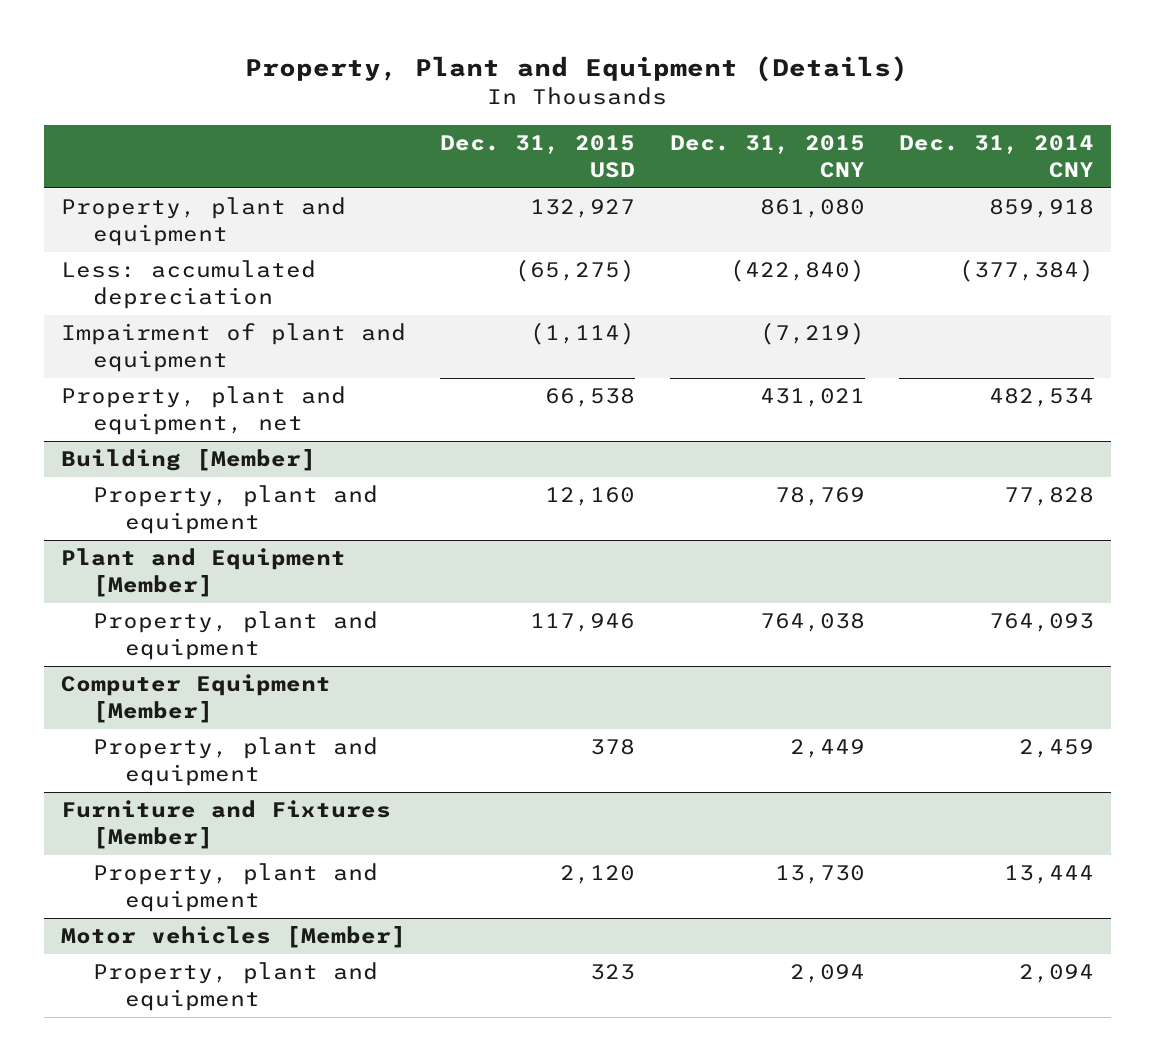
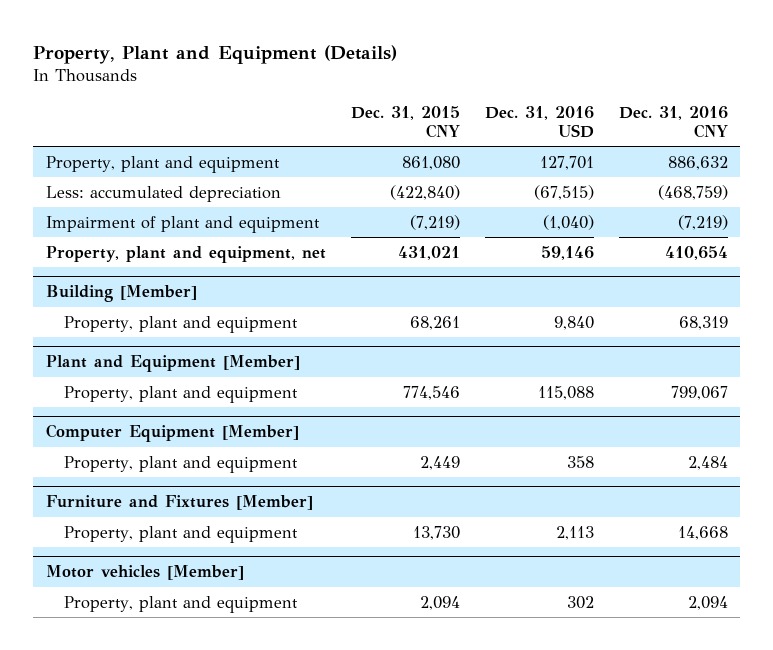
[440,135,636,179] Dec. 31, 2015 USD -> none
[898,135,1094,179] Dec. 31, 2014 CNY -> none
none -> [484,105,594,139] Dec. 31, 2016 USD
none -> [618,105,728,139] Dec. 31, 2016 CNY
[774,487,865,507] 78,769 -> [409,315,460,330] 68,261
[759,613,865,633] 764,038 -> [402,385,460,400] 774,546

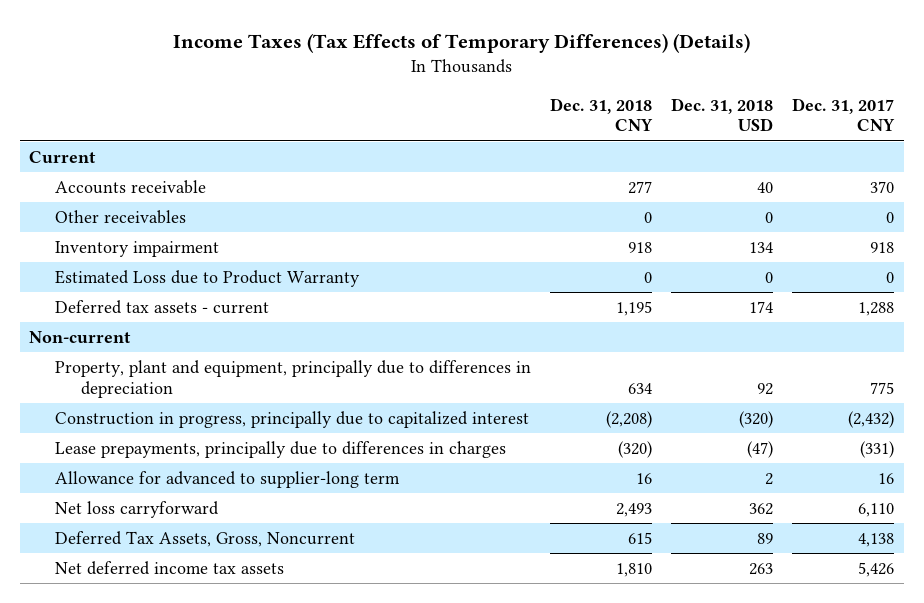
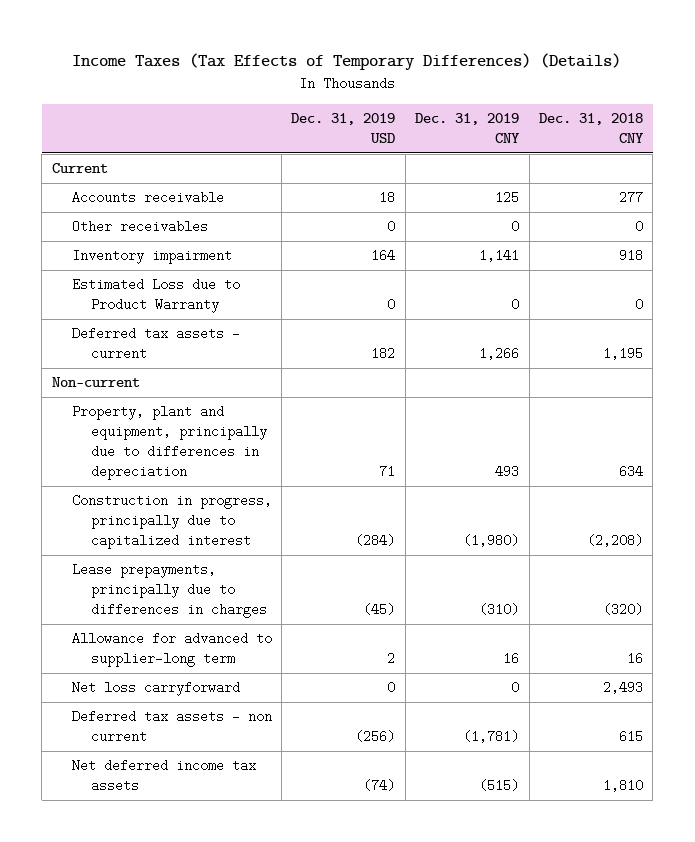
[671,97,774,132] Dec. 31, 2018 USD -> none
[792,97,896,132] Dec. 31, 2017 CNY -> none
none -> [291,112,396,143] Dec. 31, 2019 USD
none -> [415,112,521,143] Dec. 31, 2019 CNY
[55,531,356,548] Deferred Tax Assets, Gross, Noncurrent -> [71,710,272,744] Deferred tax assets - non current

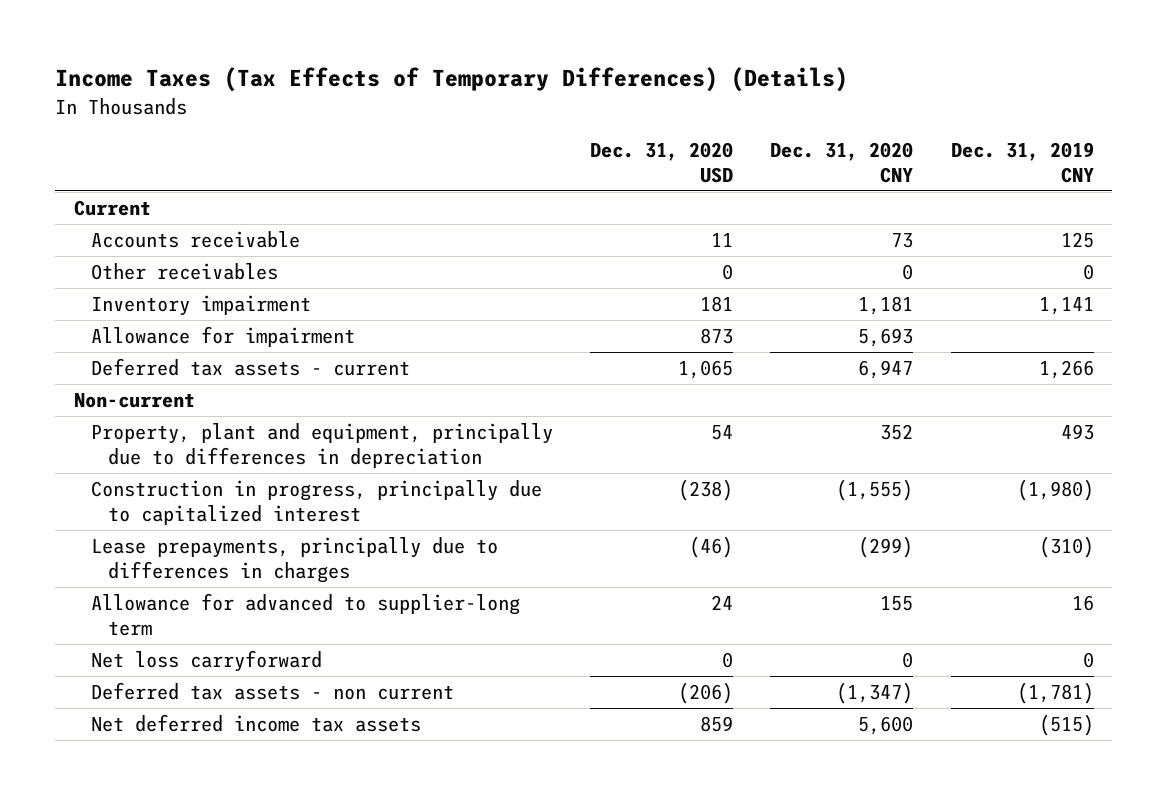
[291,112,396,143] Dec. 31, 2019 USD -> none
[539,112,645,143] Dec. 31, 2018 CNY -> none
none -> [590,141,734,183] Dec. 31, 2020 USD
none -> [770,141,914,183] Dec. 31, 2020 CNY
[71,278,240,314] Estimated Loss due to Product Warranty -> none
none -> [90,326,355,348] Allowance for impairment

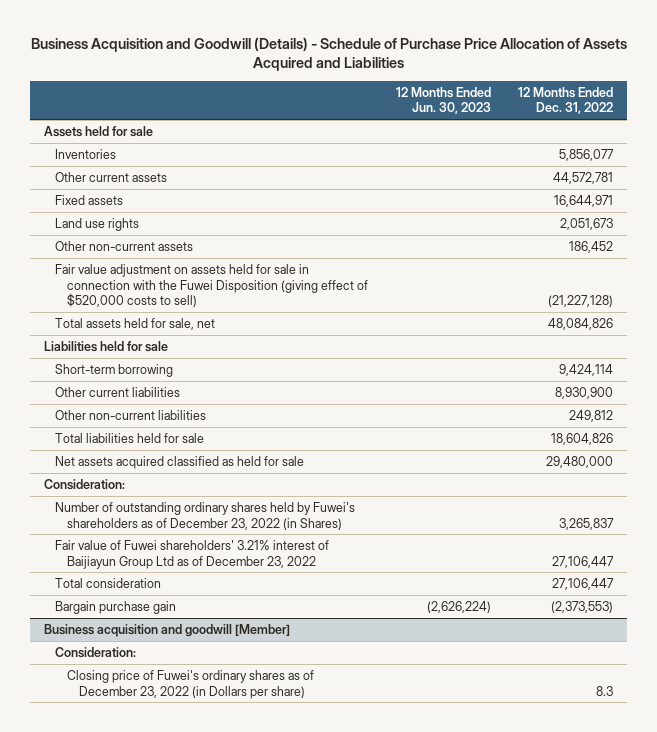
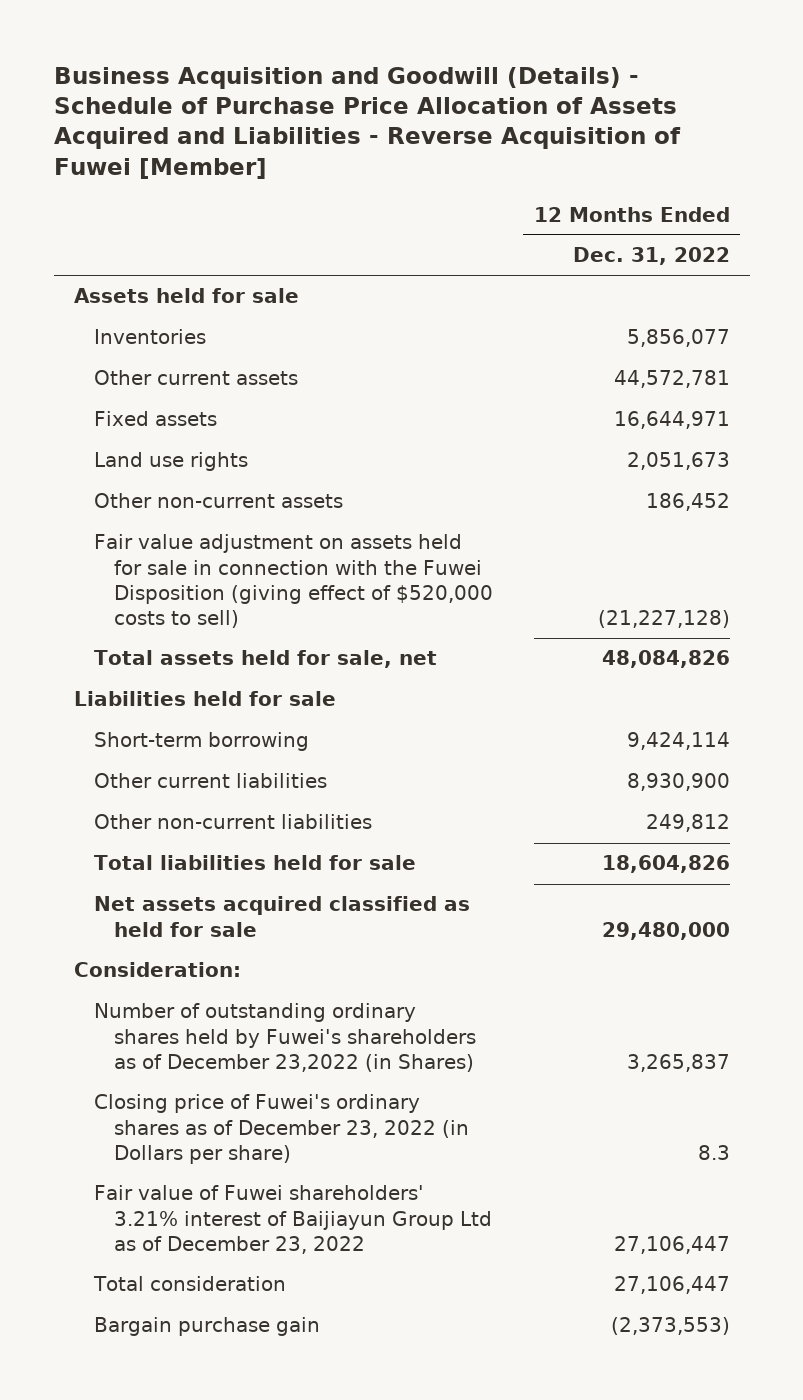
[30,37,627,72] Business Acquisition and Goodwill (Details) - Schedule of Purchase Price Allocation of Assets Acquired and Liabilities -> [53,66,681,179] Business Acquisition and Goodwill (Details) - Schedule of Purchase Price Allocation of Assets Acquired and Liabilities - Reverse Acquisition of Fuwei [Member]
[395,86,491,115] 12 Months Ended Jun. 30, 2023 -> none
[55,501,356,530] Number of outstanding ordinary shares held by Fuwei's shareholders as of December 23, 2022 (in Shares) -> [93,1003,477,1072] Number of outstanding ordinary shares held by Fuwei's shareholders as of December 23,2022 (in Shares)
none -> [93,1094,470,1164] Closing price of Fuwei's ordinary shares as of December 23, 2022 (in Dollars per share)
[43,623,290,637] Business acquisition and goodwill [Member] -> none
[55,646,137,658] Consideration: -> none
[67,669,315,699] Closing price of Fuwei's ordinary shares as of December 23, 2022 (in Dollars per share) -> none

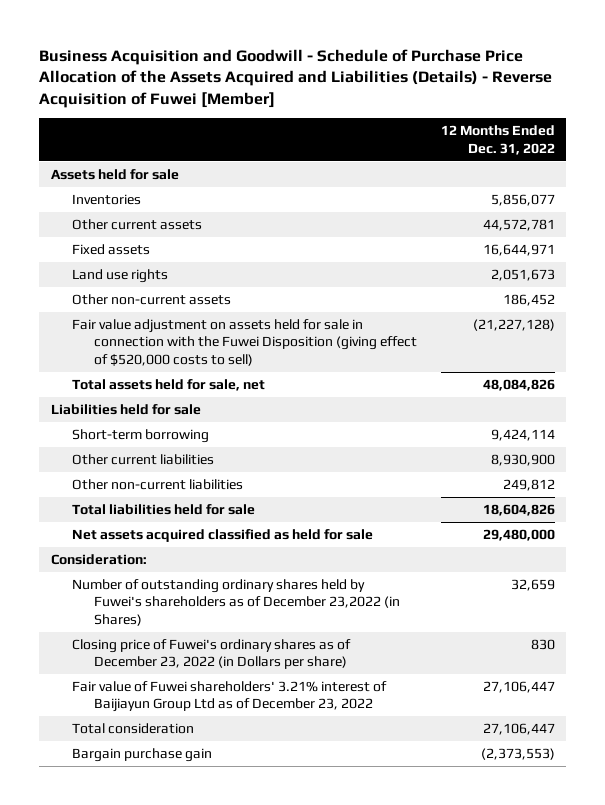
[53,66,681,179] Business Acquisition and Goodwill (Details) - Schedule of Purchase Price Allocation of Assets Acquired and Liabilities - Reverse Acquisition of Fuwei [Member] -> [38,48,552,109] Business Acquisition and Goodwill - Schedule of Purchase Price Allocation of the Assets Acquired and Liabilities (Details) - Reverse Acquisition of Fuwei [Member]
[626,1053,730,1072] 3,265,837 -> [510,579,555,592] 32,659
[697,1144,730,1160] 8.3 -> [530,639,555,651] 830

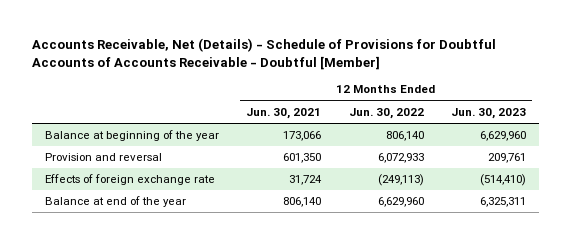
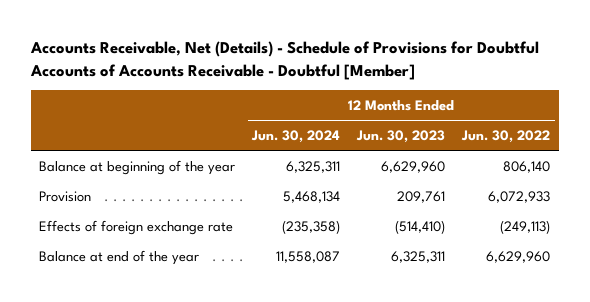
[246,107,322,119] Jun. 30, 2021 -> none
none -> [251,130,341,144] Jun. 30, 2024
[45,153,163,162] Provision and reversal -> [39,190,92,202] Provision

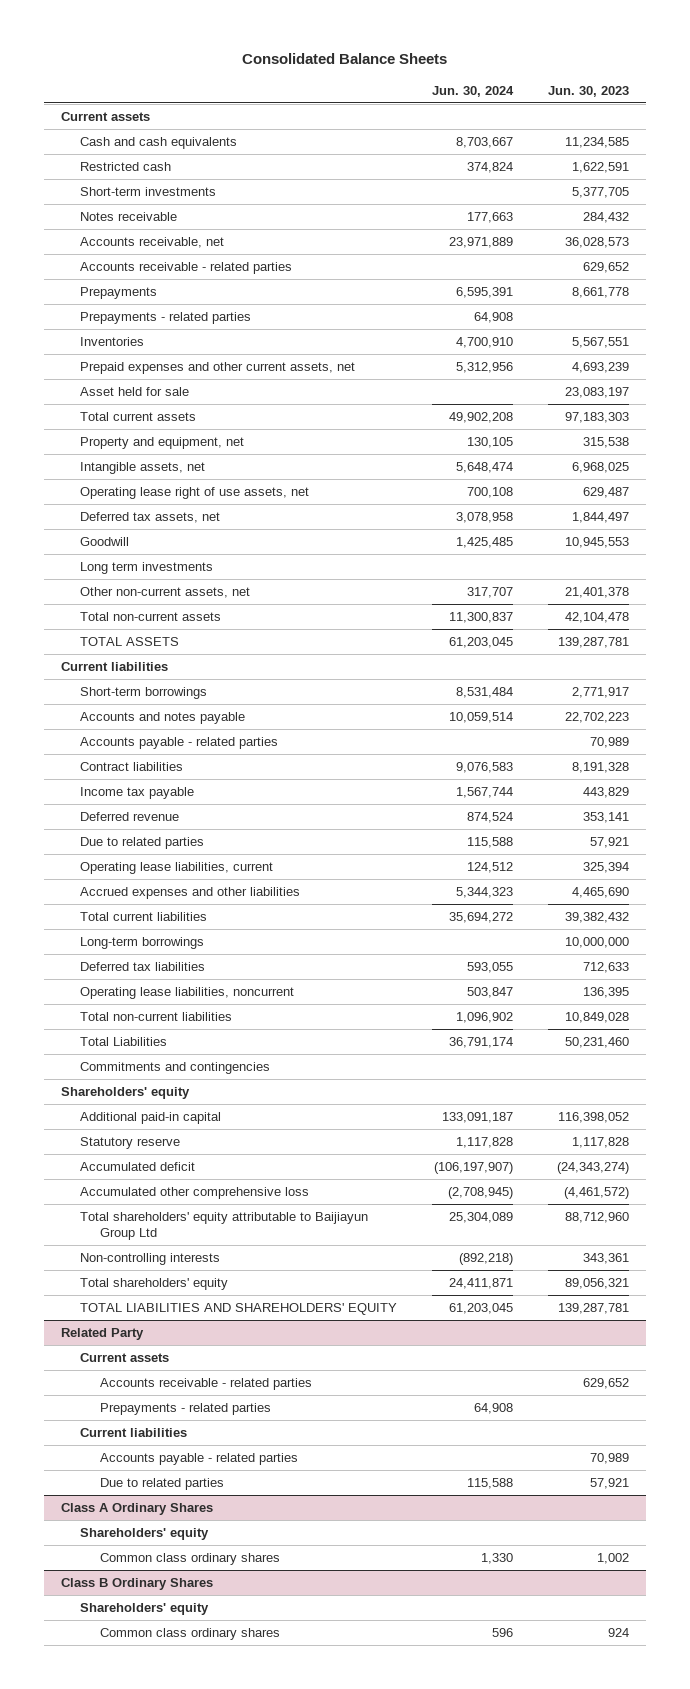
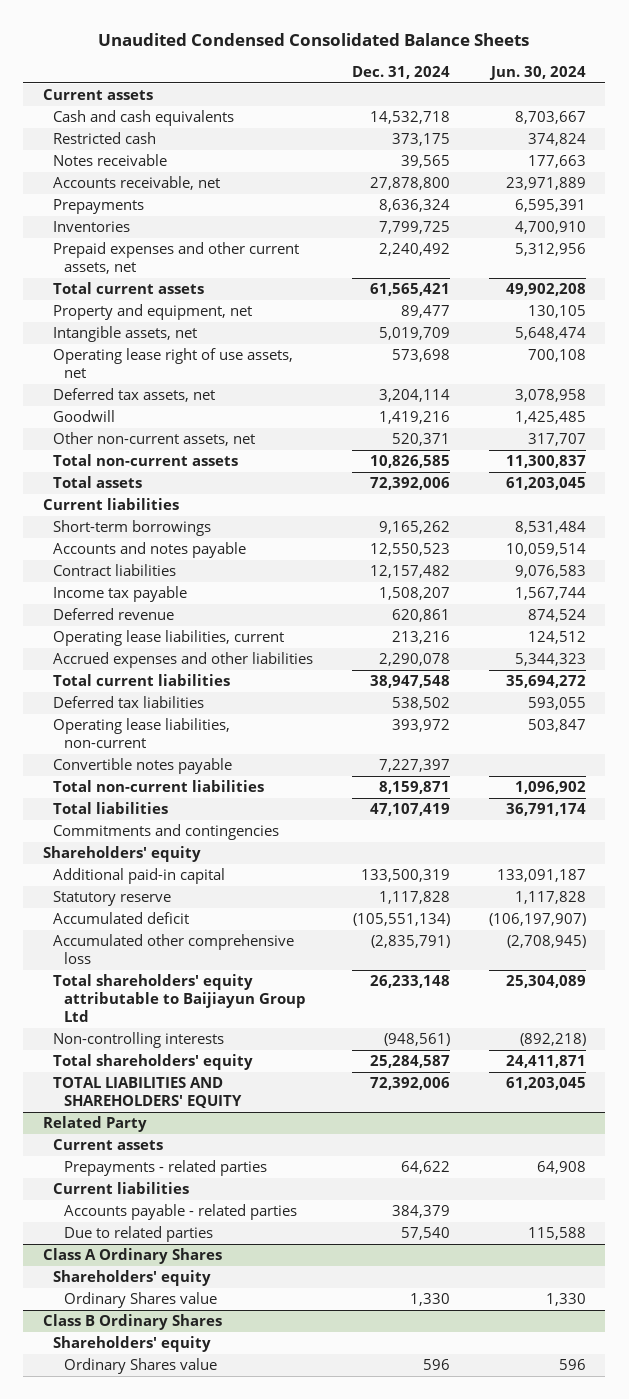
[241,53,447,65] Consolidated Balance Sheets -> [98,33,530,47] Unaudited Condensed Consolidated Balance Sheets
[547,85,629,97] Jun. 30, 2023 -> none
none -> [352,66,451,80] Dec. 31, 2024
[80,187,217,197] Short-term investments -> none
[80,262,293,275] Accounts receivable - related parties -> none
[80,312,252,325] Prepayments - related parties -> none
[80,387,190,397] Asset held for sale -> none
[80,562,214,575] Long term investments -> none
[80,637,180,647] TOTAL ASSETS -> [53,476,143,489] Total assets
[80,737,279,750] Accounts payable - related parties -> none
[80,837,205,850] Due to related parties -> none
[80,937,205,950] Long-term borrowings -> none
[80,987,295,1000] Operating lease liabilities, noncurrent -> [53,718,231,749] Operating lease liabilities, non-current
none -> [53,758,233,775] Convertible notes payable
[80,1037,168,1047] Total Liabilities -> [53,802,169,815] Total liabilities
[99,1378,312,1391] Accounts receivable - related parties -> none
[99,1553,280,1566] Common class ordinary shares -> [64,1292,218,1309] Ordinary Shares value
[99,1628,280,1641] Common class ordinary shares -> [64,1358,218,1375] Ordinary Shares value

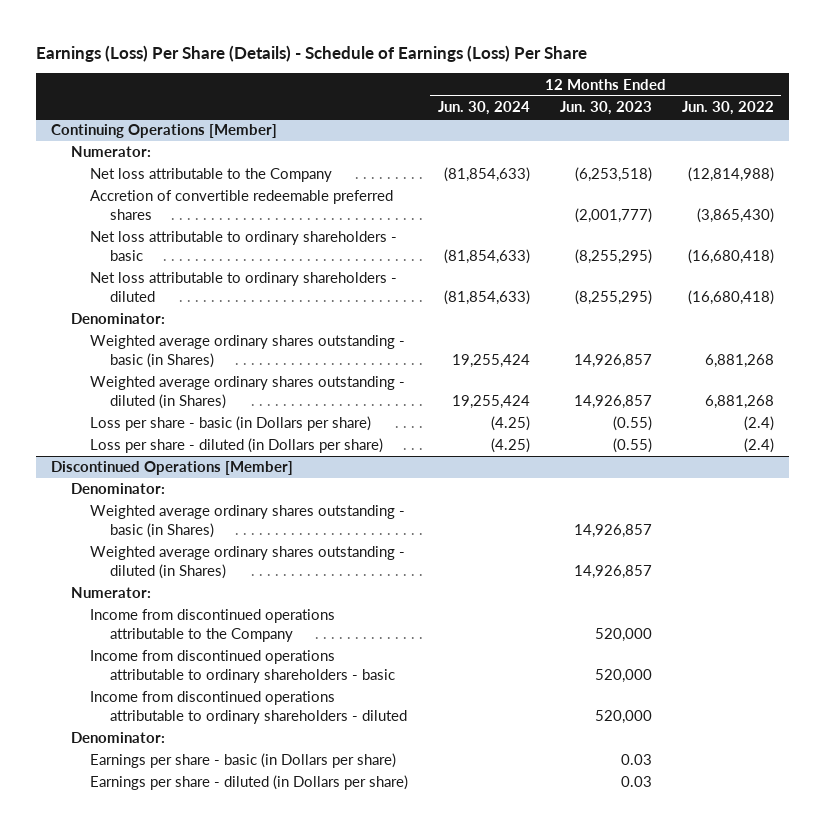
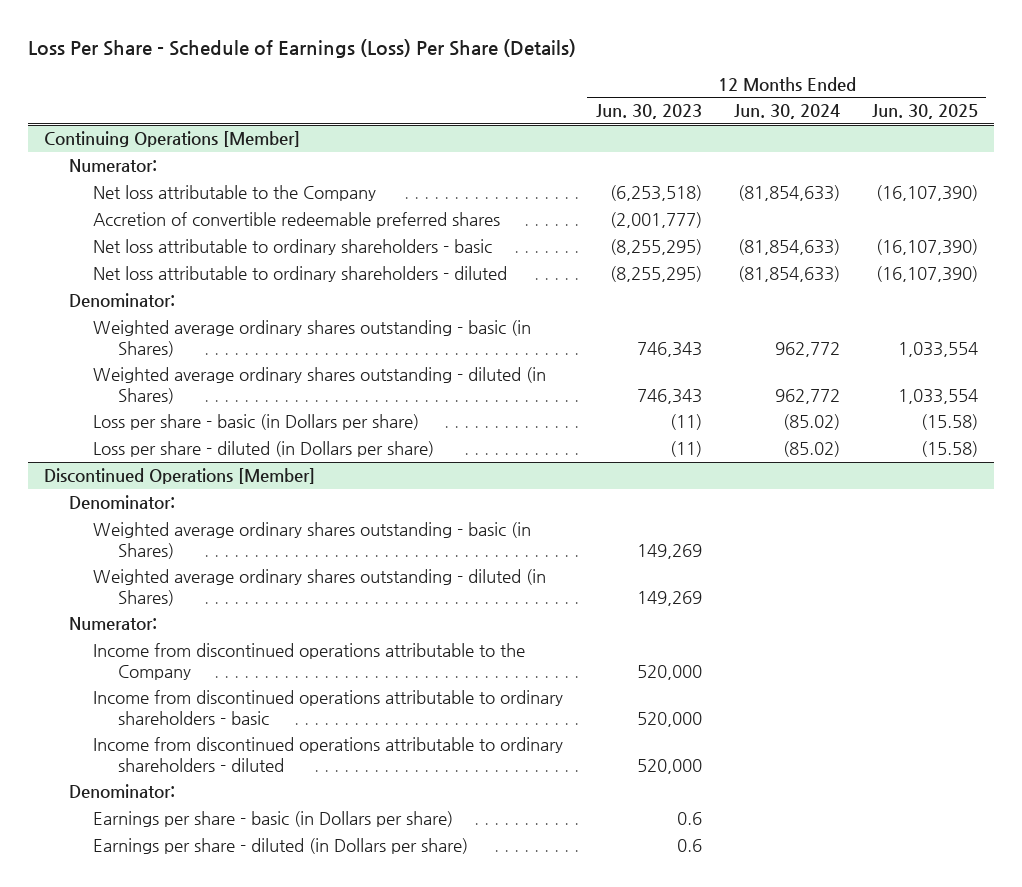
[36,44,588,62] Earnings (Loss) Per Share (Details) - Schedule of Earnings (Loss) Per Share -> [28,38,577,58] Loss Per Share - Schedule of Earnings (Loss) Per Share (Details)
[681,101,774,116] Jun. 30, 2022 -> none
none -> [872,104,979,120] Jun. 30, 2025
[451,354,530,369] 19,255,424 -> [774,341,840,357] 962,772
[573,354,652,369] 14,926,857 -> [636,341,702,357] 746,343
[451,395,530,410] 19,255,424 -> [774,388,840,404] 962,772
[573,395,652,410] 14,926,857 -> [636,388,702,404] 746,343
[490,416,530,432] (4.25) -> [782,414,840,431] (85.02)
[612,416,652,432] (0.55) -> [669,414,702,431] (11)
[490,438,530,454] (4.25) -> [782,441,840,458] (85.02)
[612,438,652,454] (0.55) -> [669,441,702,458] (11)
[573,524,652,539] 14,926,857 -> [636,543,702,559] 149,269
[573,565,652,580] 14,926,857 -> [636,590,702,606] 149,269
[620,754,652,766] 0.03 -> [676,812,702,826] 0.6
[620,776,652,788] 0.03 -> [676,839,702,853] 0.6

